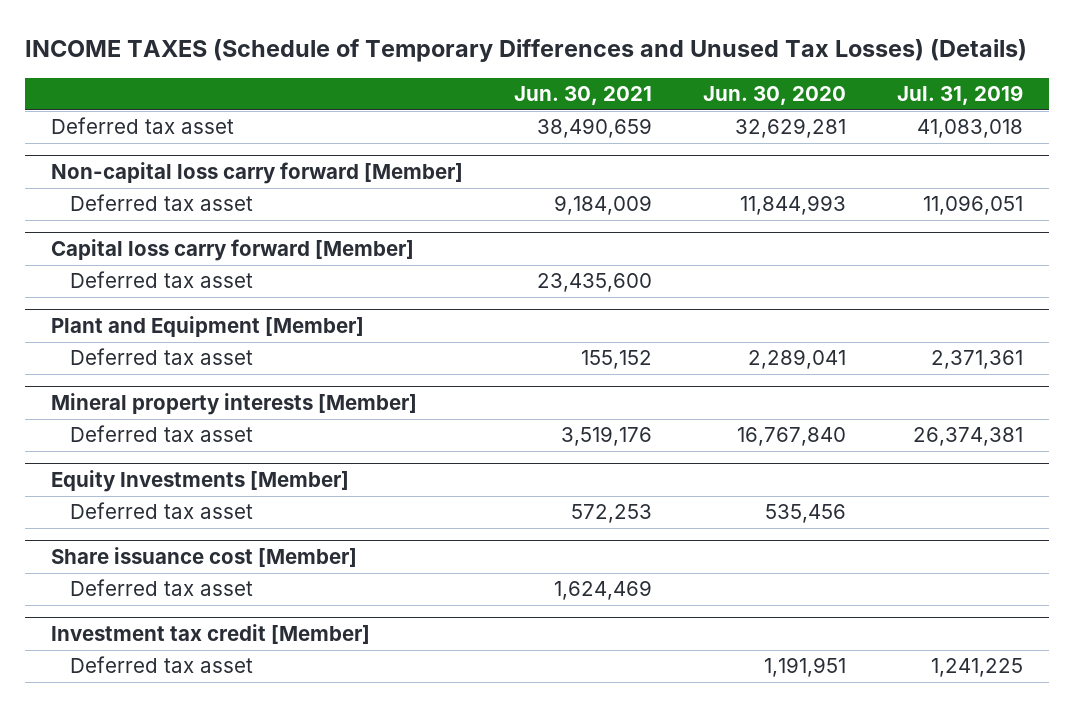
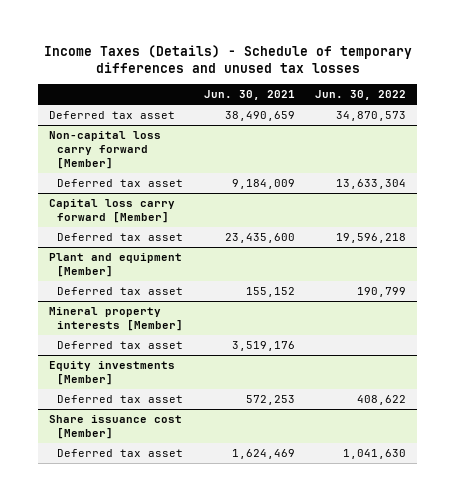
[25,39,1028,63] INCOME TAXES (Schedule of Temporary Differences and Unused Tax Losses) (Details) -> [43,44,412,73] Income Taxes (Details) - Schedule of temporary differences and unused tax losses
[702,86,846,106] Jun. 30, 2020 -> none
[896,85,1023,106] Jul. 31, 2019 -> none
none -> [315,90,407,101] Jun. 30, 2022
[50,316,364,338] Plant and Equipment [Member] -> [48,253,182,277] Plant and equipment [Member]
[50,470,349,493] Equity Investments [Member] -> [48,361,175,385] Equity investments [Member]
[50,624,370,645] Investment tax credit [Member] -> none
[69,656,253,674] Deferred tax asset -> none

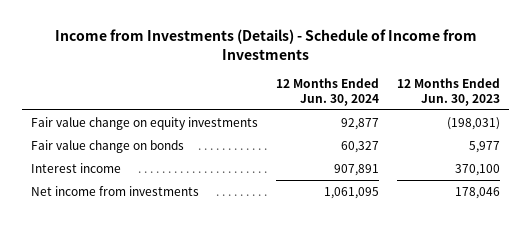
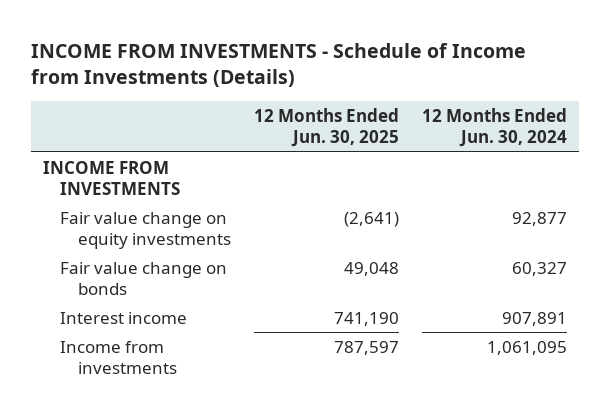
[54,29,477,61] Income from Investments (Details) - Schedule of Income from Investments -> [30,42,526,88] INCOME FROM INVESTMENTS - Schedule of Income from Investments (Details)
[397,78,501,106] 12 Months Ended Jun. 30, 2023 -> none
none -> [253,107,399,148] 12 Months Ended Jun. 30, 2025
none -> [42,160,181,196] INCOME FROM INVESTMENTS
[31,185,200,196] Net income from investments -> [60,340,177,375] Income from investments

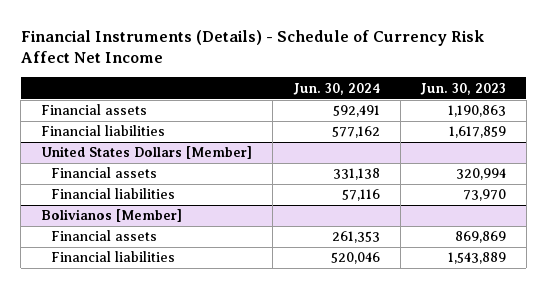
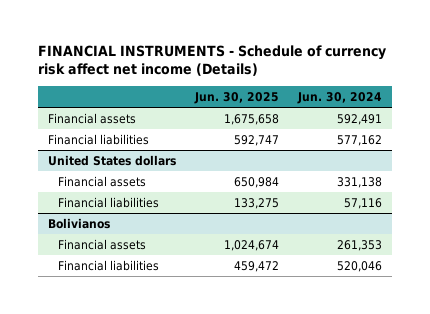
[20,29,484,64] Financial Instruments (Details) - Schedule of Currency Risk Affect Net Income -> [38,45,387,77] FINANCIAL INSTRUMENTS - Schedule of currency risk affect net income (Details)
[419,82,506,95] Jun. 30, 2023 -> none
none -> [194,91,280,104] Jun. 30, 2025
[41,146,253,160] United States Dollars [Member] -> [47,154,176,166] United States dollars
[41,209,183,223] Bolivianos [Member] -> [47,217,110,229] Bolivianos

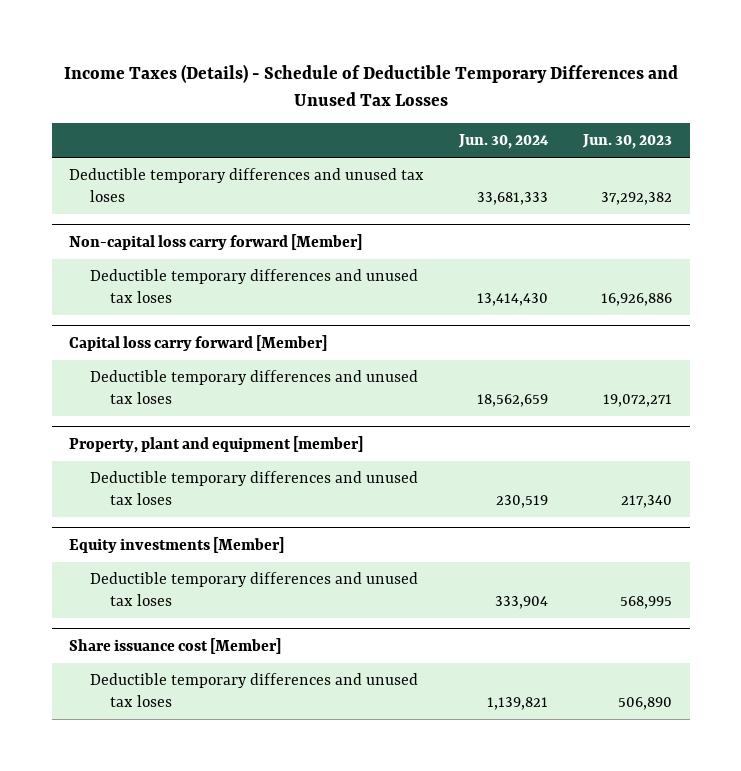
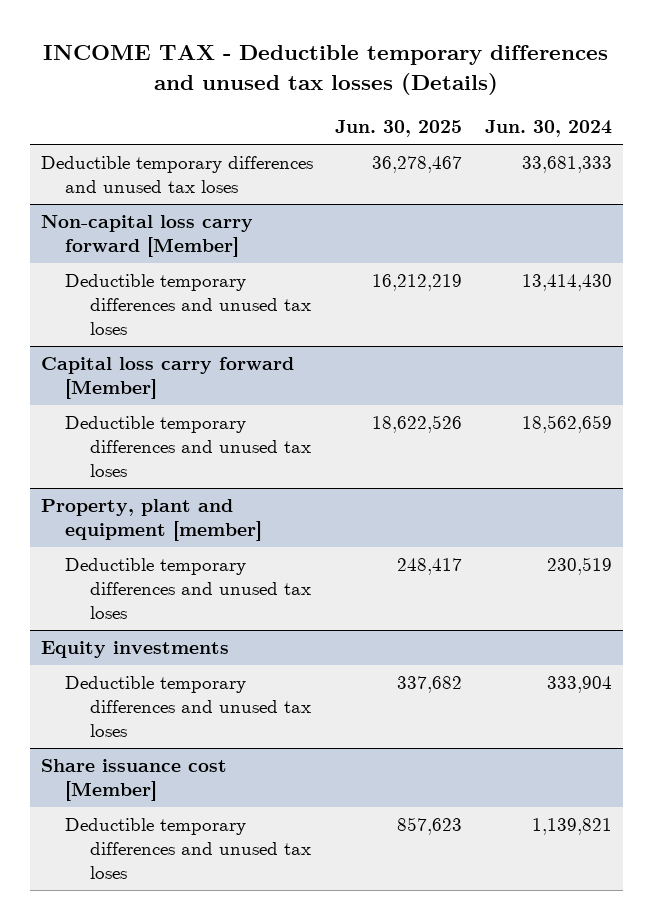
[63,63,678,106] Income Taxes (Details) - Schedule of Deductible Temporary Differences and Unused Tax Losses -> [43,45,609,95] INCOME TAX - Deductible temporary differences and unused tax losses (Details)
[582,134,673,150] Jun. 30, 2023 -> none
none -> [335,120,463,138] Jun. 30, 2025
[69,536,285,553] Equity investments [Member] -> [41,641,230,659] Equity investments

